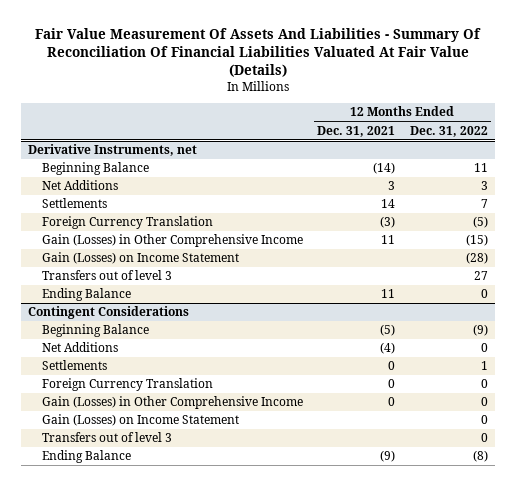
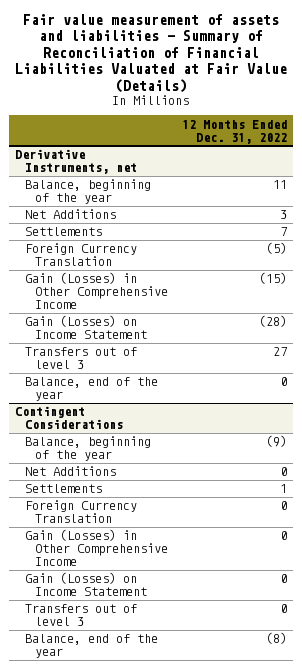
[34,27,481,78] Fair Value Measurement Of Assets And Liabilities - Summary Of Reconciliation Of Financial Liabilities Valuated At Fair Value (Details) -> [15,13,288,93] Fair value measurement of assets and liabilities - Summary of Reconciliation of Financial Liabilities Valuated at Fair Value (Details)
[317,125,396,137] Dec. 31, 2021 -> none
[41,162,149,176] Beginning Balance -> [25,179,152,205] Balance, beginning of the year
[41,288,131,302] Ending Balance -> [25,377,159,402] Balance, end of the year
[41,324,149,338] Beginning Balance -> [25,436,152,462] Balance, beginning of the year
[41,450,131,464] Ending Balance -> [25,634,159,659] Balance, end of the year

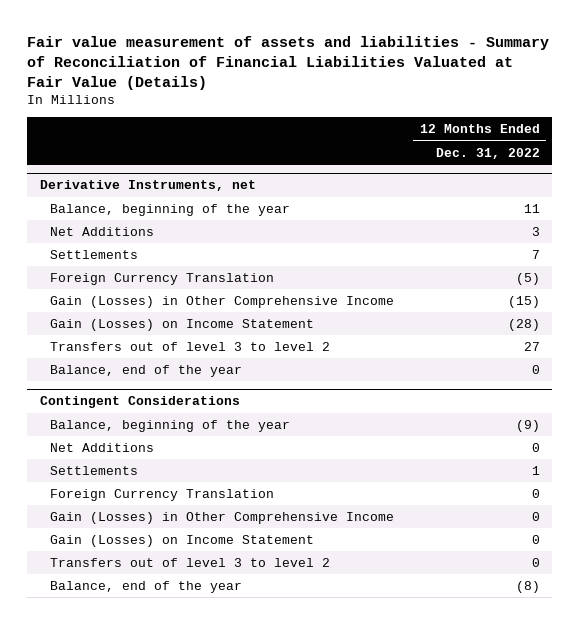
[25,347,138,370] Transfers out of level 3 -> [49,342,330,352] Transfers out of level 3 to level 2
[25,604,138,627] Transfers out of level 3 -> [49,558,330,568] Transfers out of level 3 to level 2

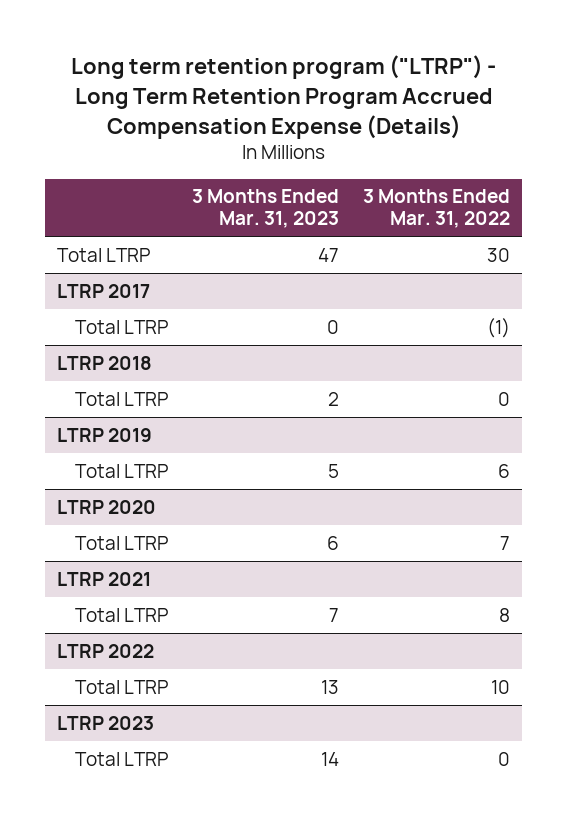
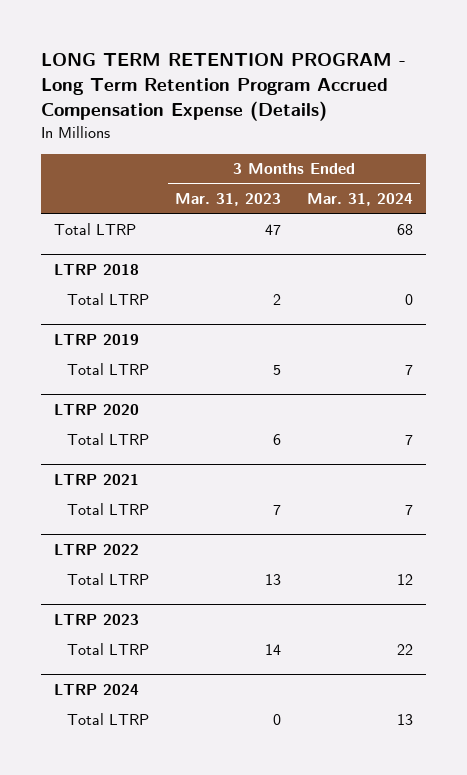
[70,55,496,139] Long term retention program ("LTRP") - Long Term Retention Program Accrued Compensation Expense (Details) -> [40,52,406,121] LONG TERM RETENTION PROGRAM - Long Term Retention Program Accrued Compensation Expense (Details)
[363,189,511,229] 3 Months Ended Mar. 31, 2022 -> none
none -> [307,193,414,207] Mar. 31, 2024
[56,283,150,298] LTRP 2017 -> none
[75,319,169,334] Total LTRP -> none
none -> [53,683,139,695] LTRP 2024
none -> [66,712,149,725] Total LTRP

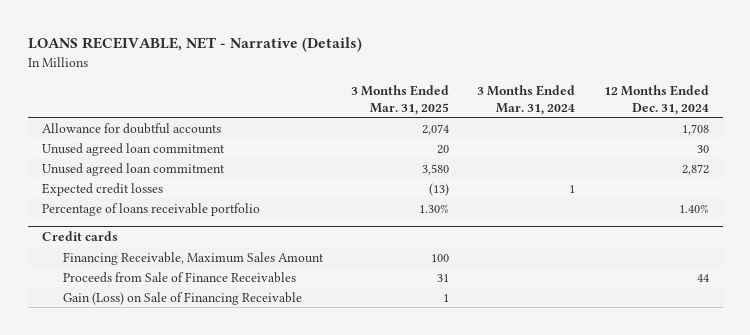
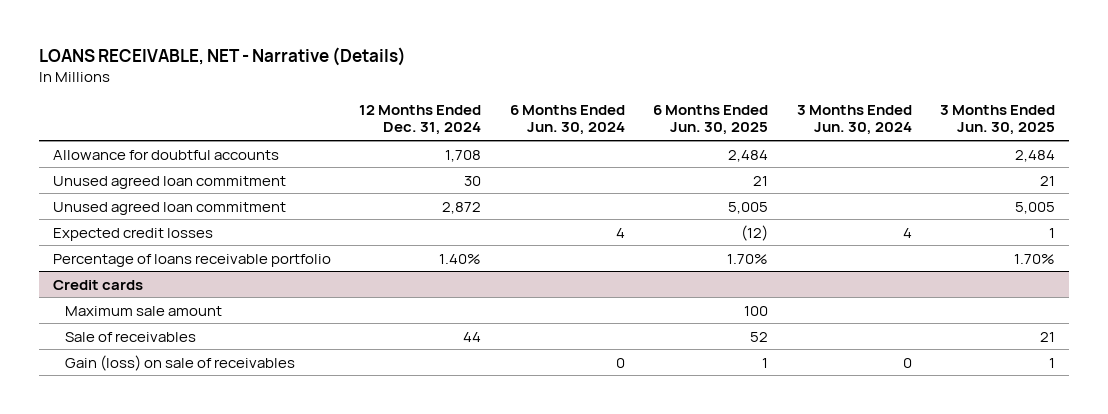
[351,84,450,115] 3 Months Ended Mar. 31, 2025 -> none
[477,84,576,115] 3 Months Ended Mar. 31, 2024 -> none
none -> [509,105,625,136] 6 Months Ended Jun. 30, 2024
none -> [653,105,769,136] 6 Months Ended Jun. 30, 2025
none -> [796,105,912,136] 3 Months Ended Jun. 30, 2024
none -> [940,105,1056,136] 3 Months Ended Jun. 30, 2025
[63,251,325,265] Financing Receivable, Maximum Sales Amount -> [65,305,223,316] Maximum sale amount
[63,271,297,283] Proceeds from Sale of Finance Receivables -> [65,331,197,342] Sale of receivables
[63,291,303,305] Gain (Loss) on Sale of Financing Receivable -> [65,354,296,371] Gain (loss) on sale of receivables

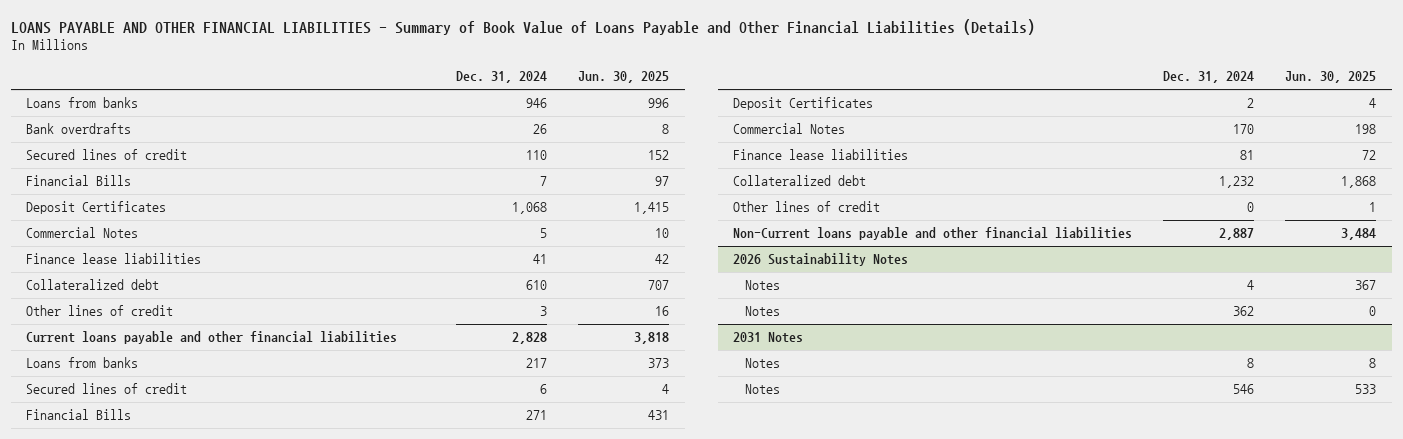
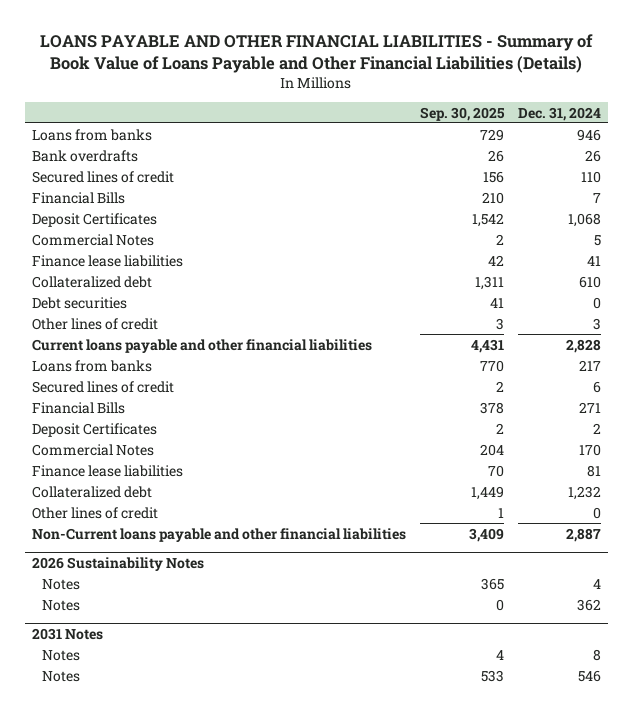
[578,71,670,84] Jun. 30, 2025 -> none
none -> [419,106,505,121] Sep. 30, 2025
none -> [31,296,127,309] Debt securities

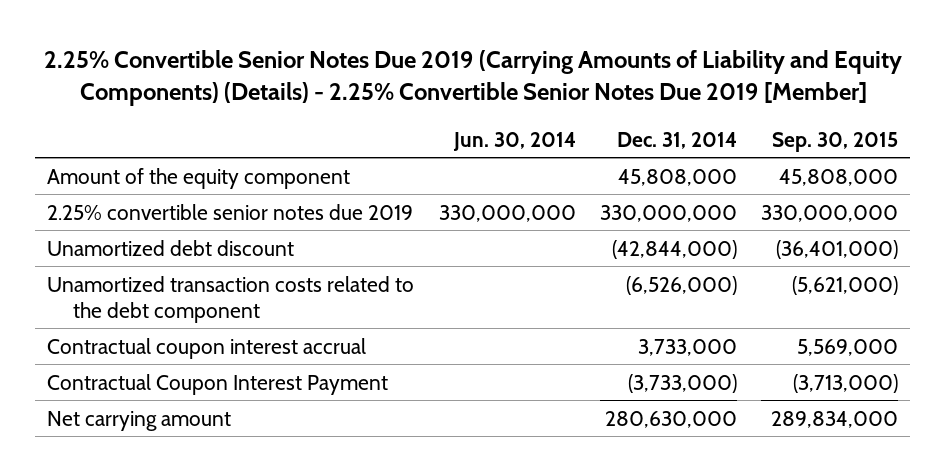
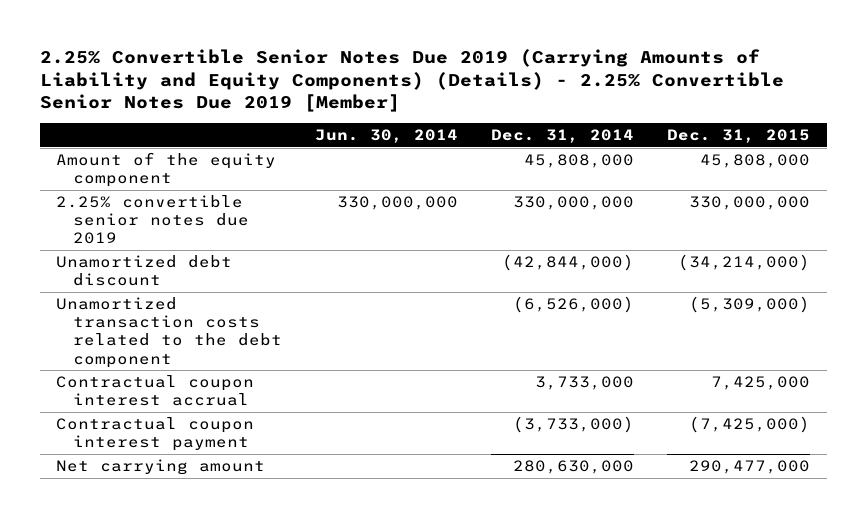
[772,131,899,152] Sep. 30, 2015 -> none
none -> [667,129,811,144] Dec. 31, 2015
[47,373,389,395] Contractual Coupon Interest Payment -> [56,416,255,452] Contractual coupon interest payment

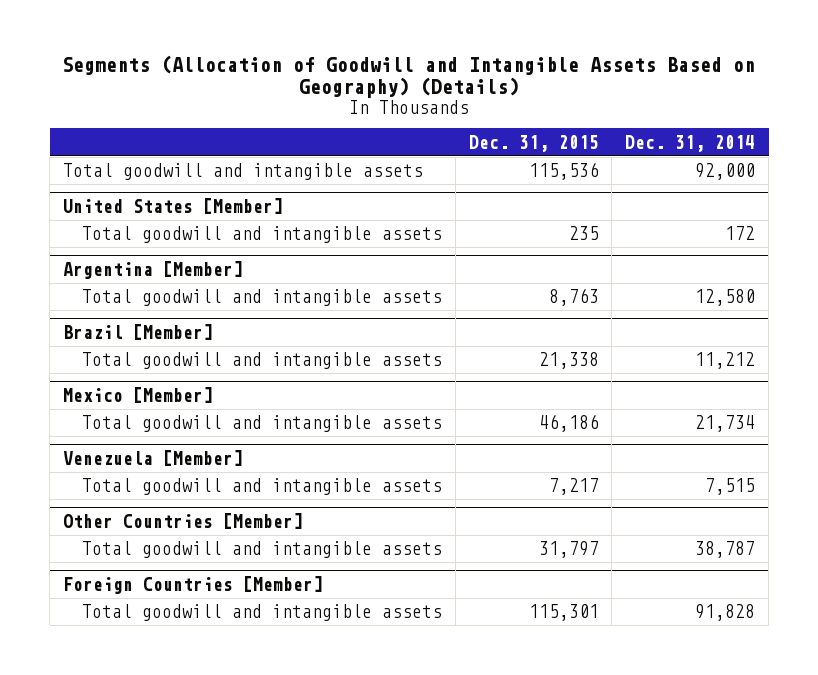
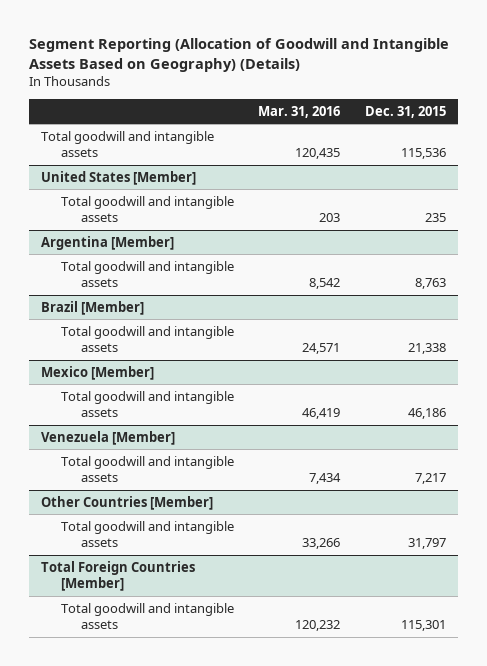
[62,55,756,99] Segments (Allocation of Goodwill and Intangible Assets Based on Geography) (Details) -> [29,38,450,72] Segment Reporting (Allocation of Goodwill and Intangible Assets Based on Geography) (Details)
[625,134,756,152] Dec. 31, 2014 -> none
none -> [258,105,341,118] Mar. 31, 2016
[62,576,323,595] Foreign Countries [Member] -> [41,560,196,592] Total Foreign Countries [Member]

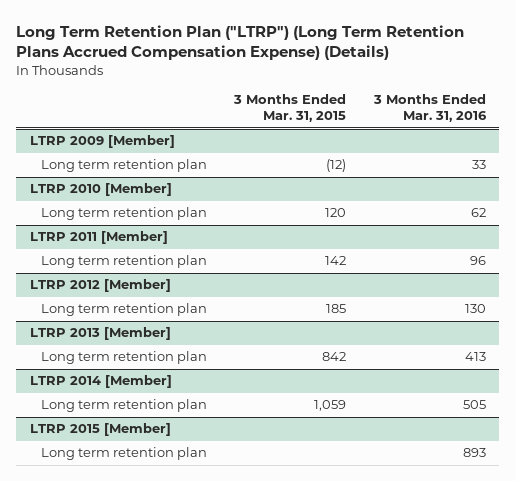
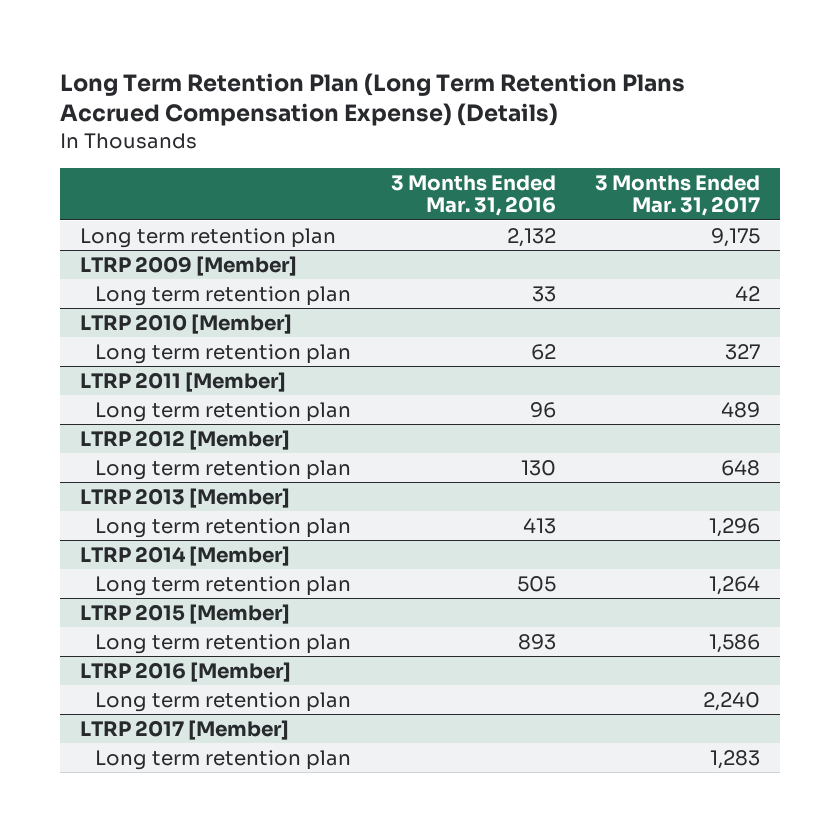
[16,24,465,61] Long Term Retention Plan ("LTRP") (Long Term Retention Plans Accrued Compensation Expense) (Details) -> [60,72,686,127] Long Term Retention Plan (Long Term Retention Plans Accrued Compensation Expense) (Details)
[233,94,347,123] 3 Months Ended Mar. 31, 2015 -> none
none -> [595,174,761,217] 3 Months Ended Mar. 31, 2017
none -> [79,227,336,248] Long term retention plan
none -> [79,661,291,682] LTRP 2016 [Member]
none -> [95,691,352,712] Long term retention plan
none -> [79,719,289,740] LTRP 2017 [Member]
none -> [95,749,352,770] Long term retention plan

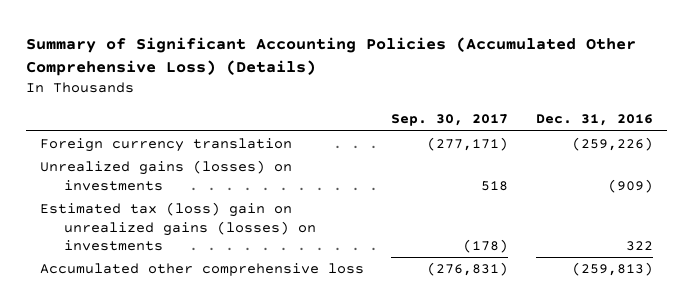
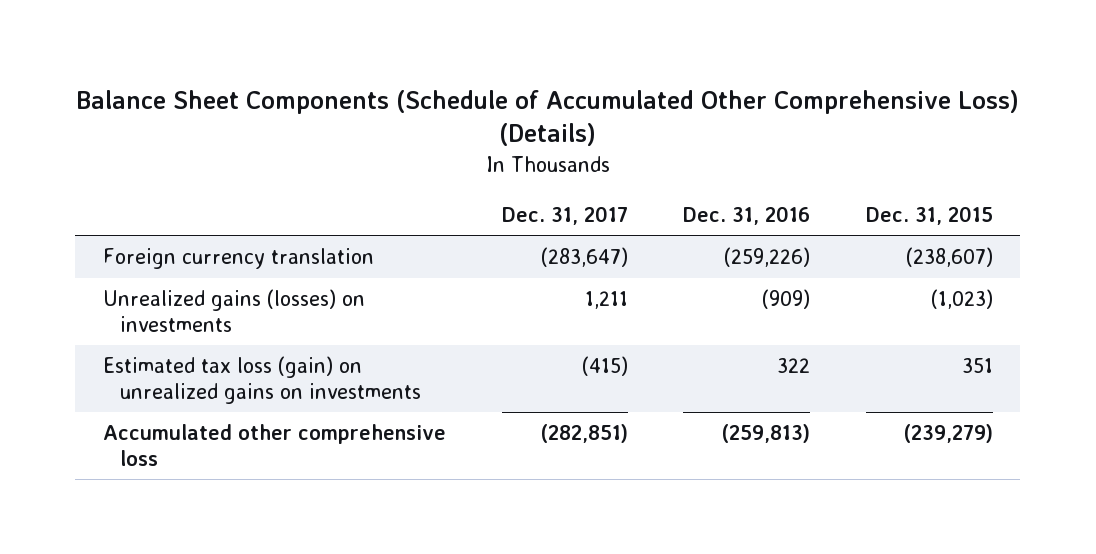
[25,36,636,77] Summary of Significant Accounting Policies (Accumulated Other Comprehensive Loss) (Details) -> [75,89,1019,147] Balance Sheet Components (Schedule of Accumulated Other Comprehensive Loss) (Details)
[391,114,509,127] Sep. 30, 2017 -> none
none -> [501,205,628,225] Dec. 31, 2017
none -> [865,205,993,225] Dec. 31, 2015
[39,202,316,252] Estimated tax (loss) gain on unrealized gains (losses) on investments -> [103,356,422,404] Estimated tax loss (gain) on unrealized gains on investments

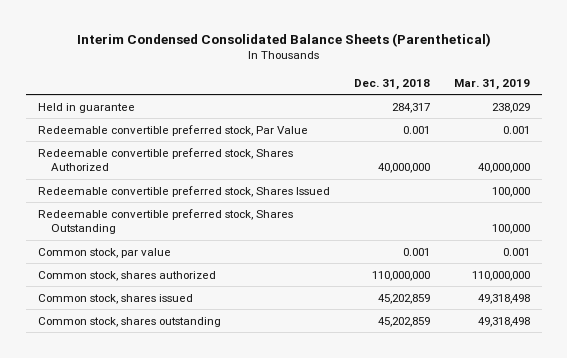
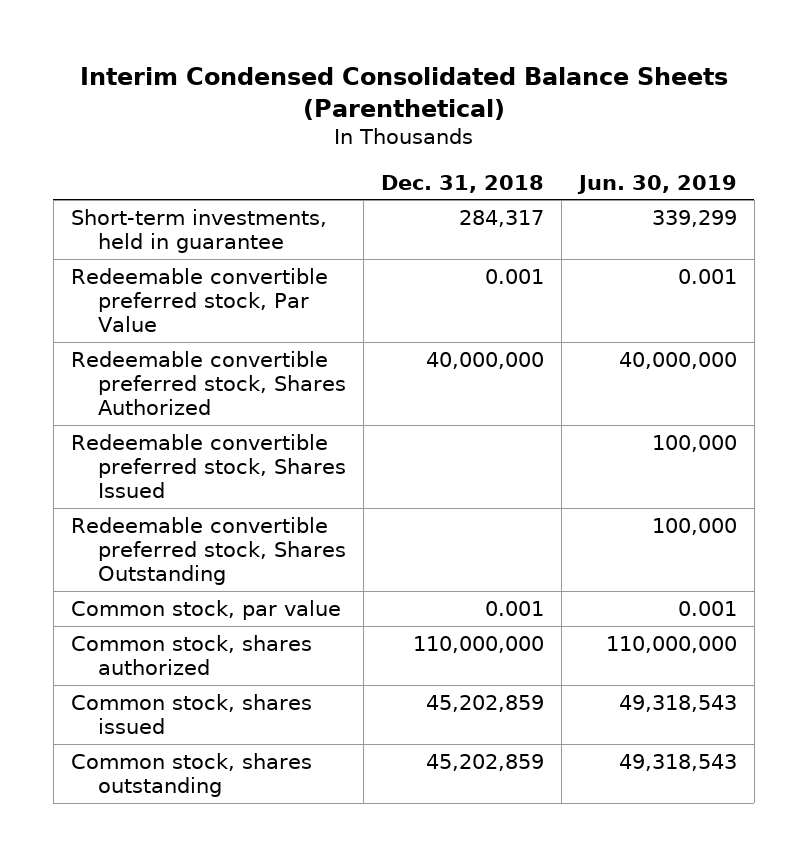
[453,78,530,90] Mar. 31, 2019 -> none
none -> [576,174,737,194] Jun. 30, 2019
[37,102,135,113] Held in guarantee -> [70,208,327,253] Short-term investments, held in guarantee

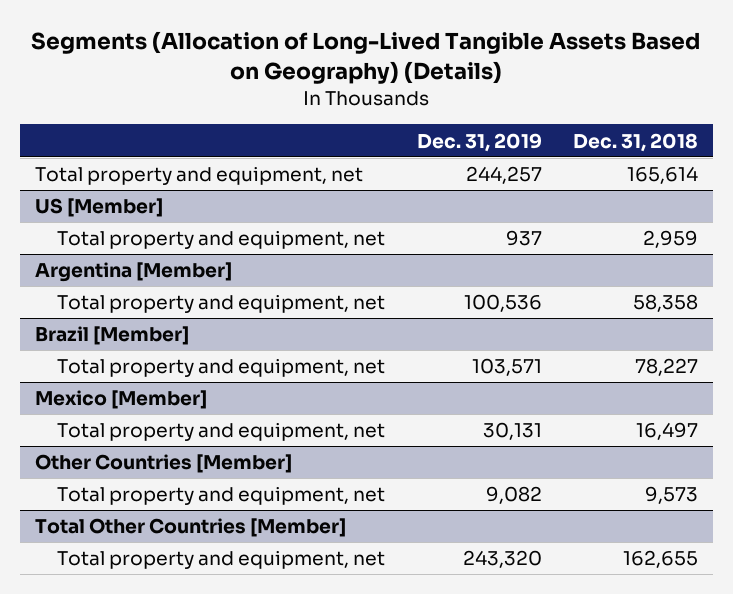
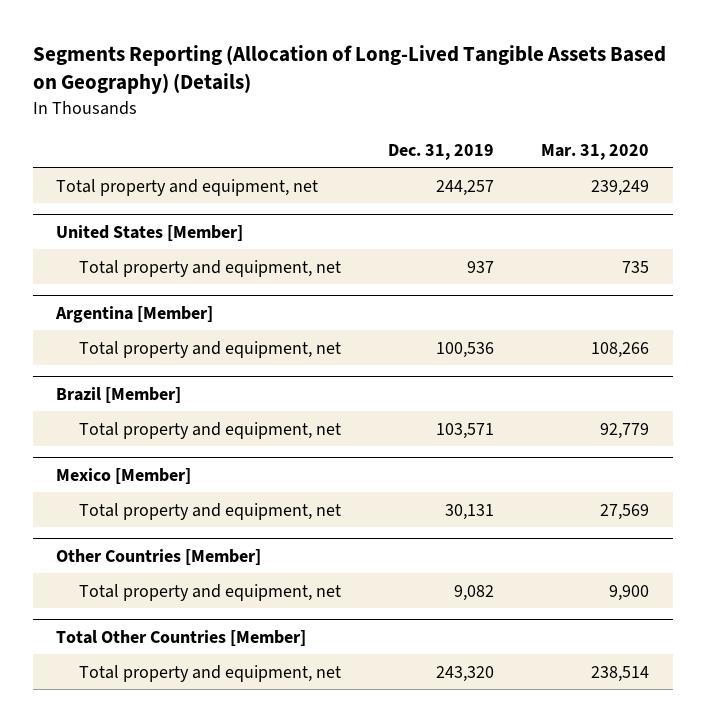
[31,31,701,85] Segments (Allocation of Long-Lived Tangible Assets Based on Geography) (Details) -> [32,45,666,95] Segments Reporting (Allocation of Long-Lived Tangible Assets Based on Geography) (Details)
[572,132,698,152] Dec. 31, 2018 -> none
none -> [541,143,650,160] Mar. 31, 2020
[35,198,164,218] US [Member] -> [56,224,244,241] United States [Member]

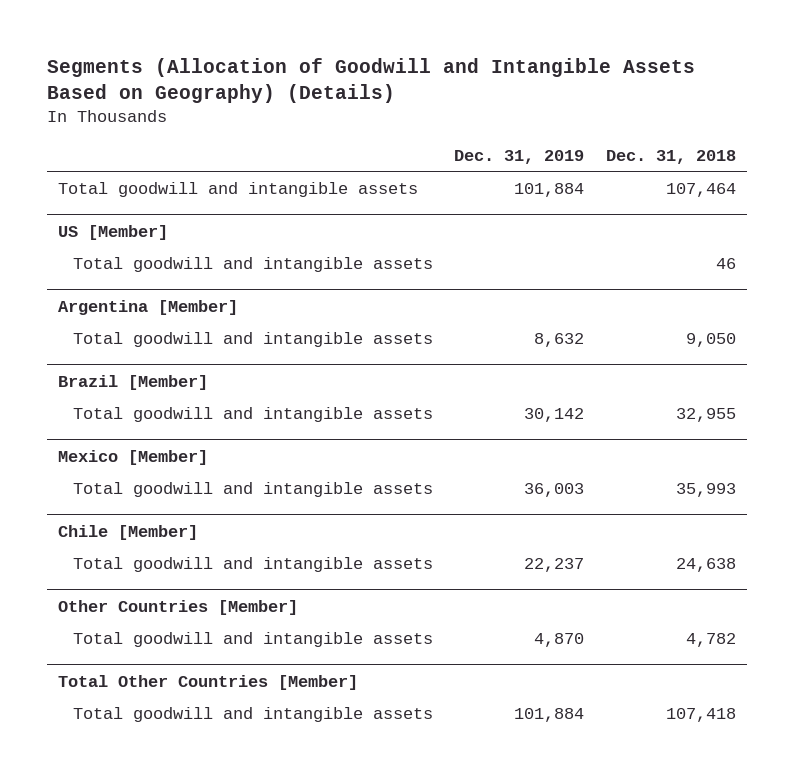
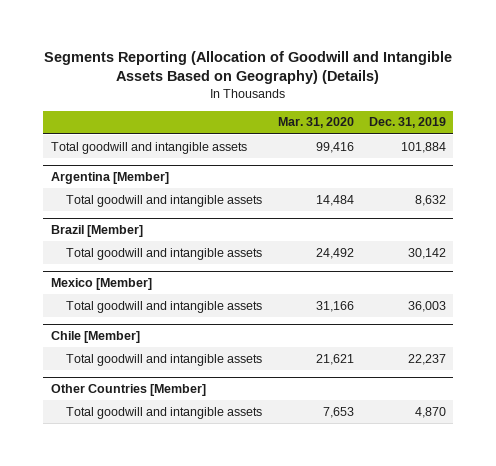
[47,58,696,104] Segments (Allocation of Goodwill and Intangible Assets Based on Geography) (Details) -> [44,51,453,85] Segments Reporting (Allocation of Goodwill and Intangible Assets Based on Geography) (Details)
[605,149,736,164] Dec. 31, 2018 -> none
none -> [277,117,354,129] Mar. 31, 2020
[57,224,168,240] US [Member] -> none
[72,256,433,272] Total goodwill and intangible assets -> none
[57,674,358,690] Total Other Countries [Member] -> none
[72,706,433,722] Total goodwill and intangible assets -> none

